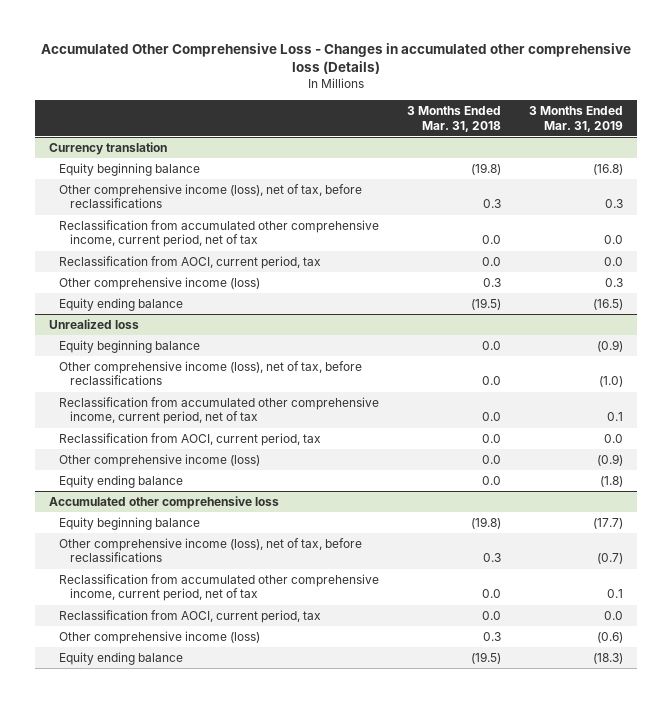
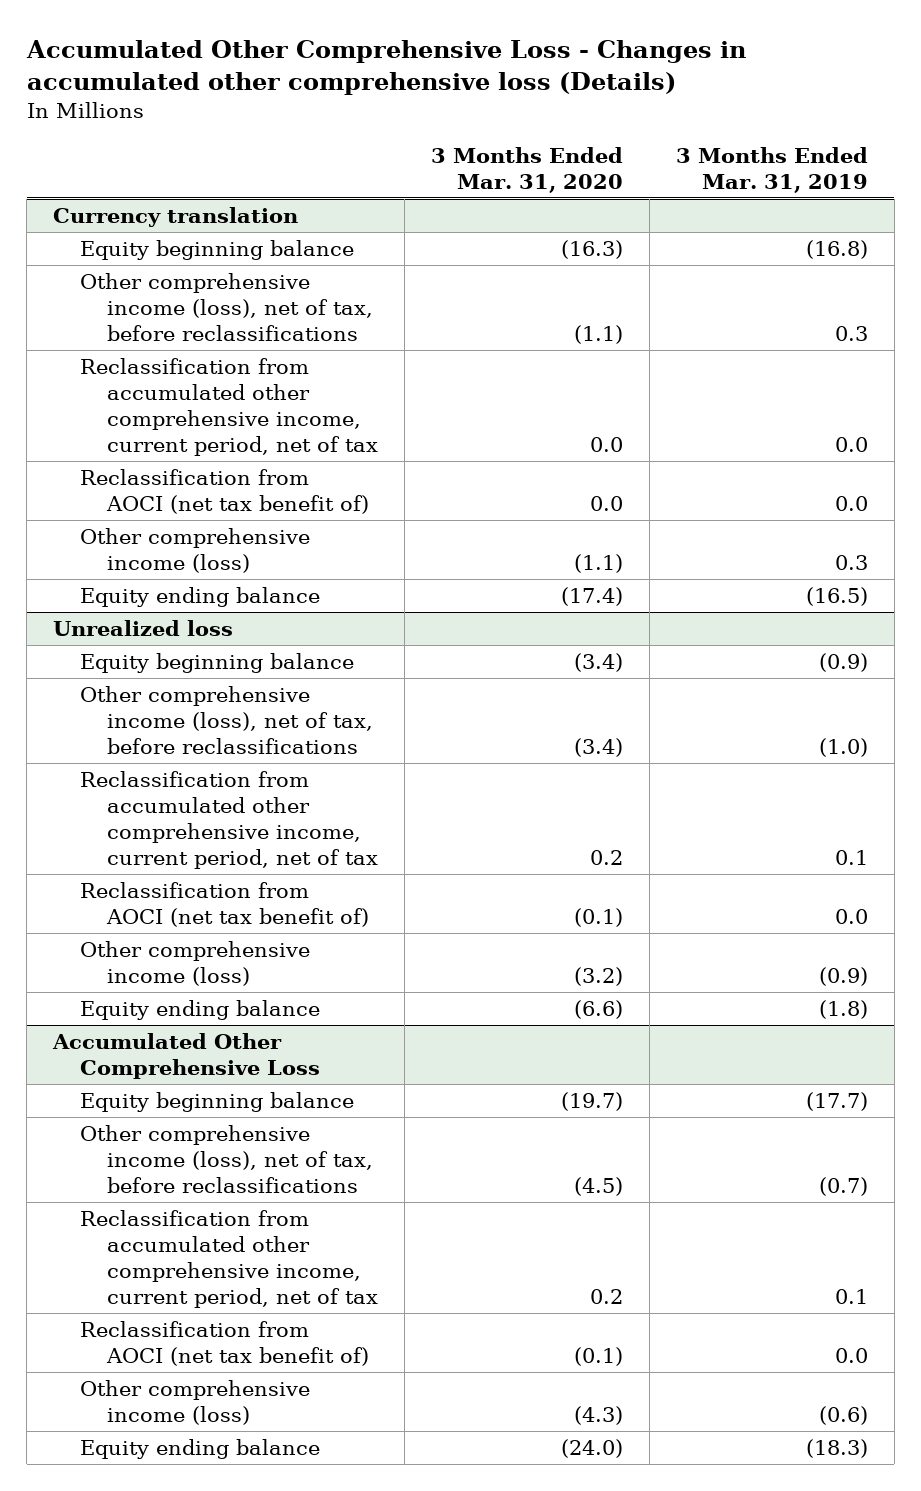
[407,106,502,132] 3 Months Ended Mar. 31, 2018 -> none
none -> [430,146,623,193] 3 Months Ended Mar. 31, 2020
[59,255,322,269] Reclassification from AOCI, current period, tax -> [80,469,370,515] Reclassification from AOCI (net tax benefit of)
[59,432,322,446] Reclassification from AOCI, current period, tax -> [80,882,370,928] Reclassification from AOCI (net tax benefit of)
[48,495,279,509] Accumulated other comprehensive loss -> [52,1033,321,1080] Accumulated Other Comprehensive Loss
[59,609,322,623] Reclassification from AOCI, current period, tax -> [80,1321,370,1367] Reclassification from AOCI (net tax benefit of)

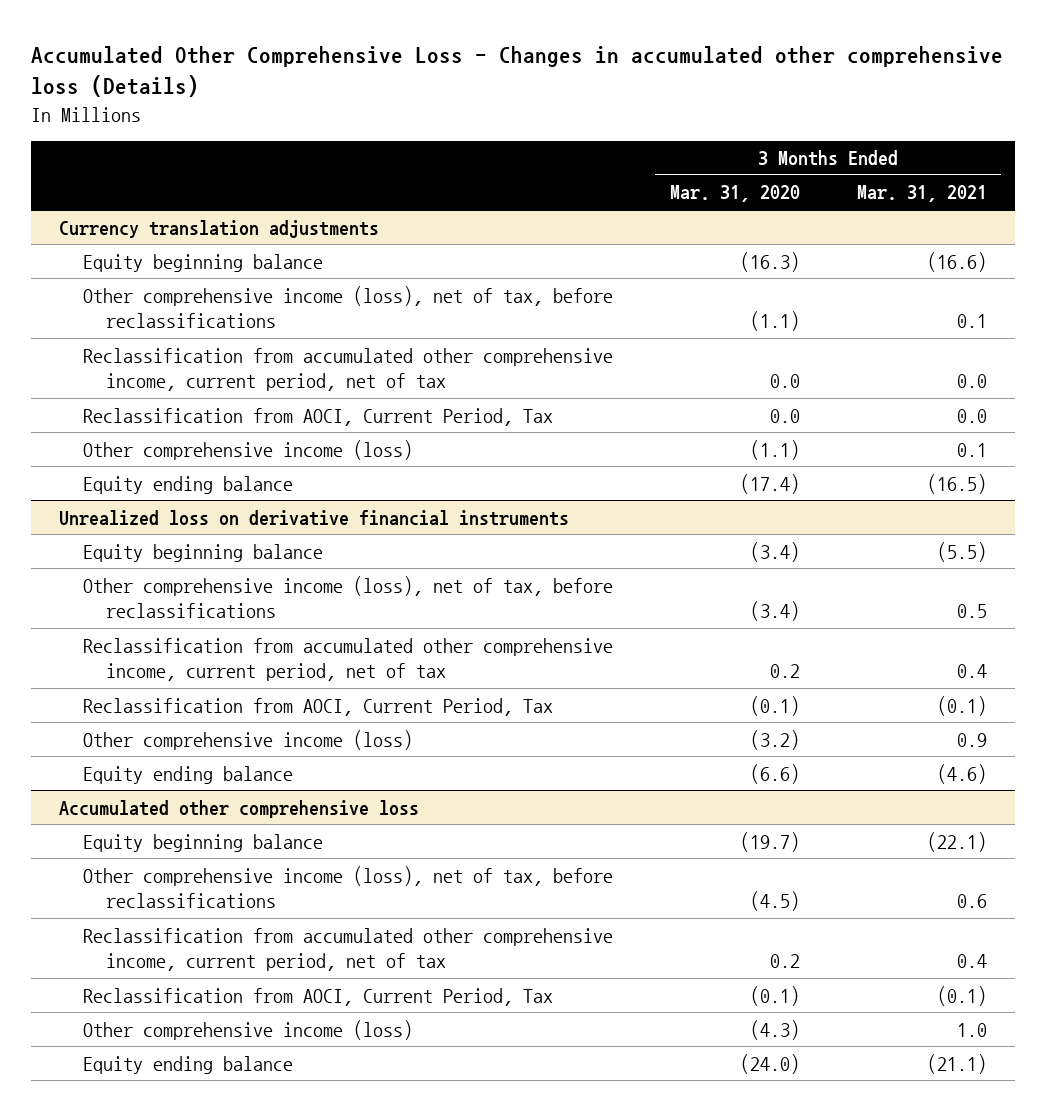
[675,146,868,193] 3 Months Ended Mar. 31, 2019 -> none
none -> [856,185,987,203] Mar. 31, 2021
[53,207,299,228] Currency translation -> [59,219,380,238] Currency translation adjustments
[80,469,370,515] Reclassification from AOCI (net tax benefit of) -> [82,407,553,426] Reclassification from AOCI, Current Period, Tax
[53,620,234,637] Unrealized loss -> [59,509,570,526] Unrealized loss on derivative financial instruments
[80,882,370,928] Reclassification from AOCI (net tax benefit of) -> [82,697,553,716] Reclassification from AOCI, Current Period, Tax
[52,1033,321,1080] Accumulated Other Comprehensive Loss -> [59,799,420,818] Accumulated other comprehensive loss
[80,1321,370,1367] Reclassification from AOCI (net tax benefit of) -> [82,987,553,1006] Reclassification from AOCI, Current Period, Tax

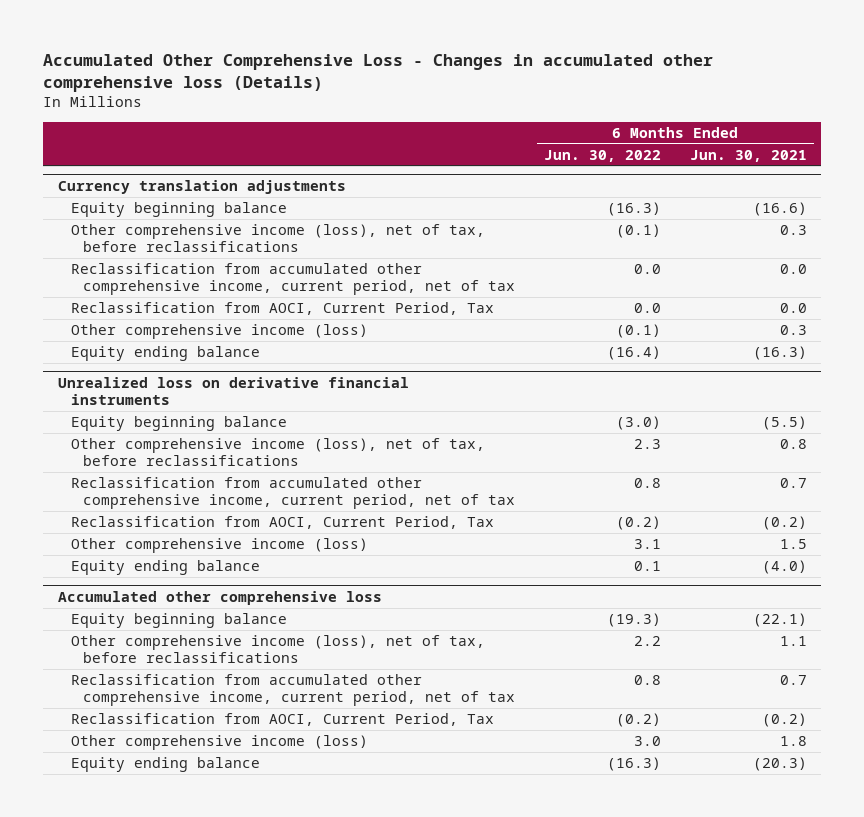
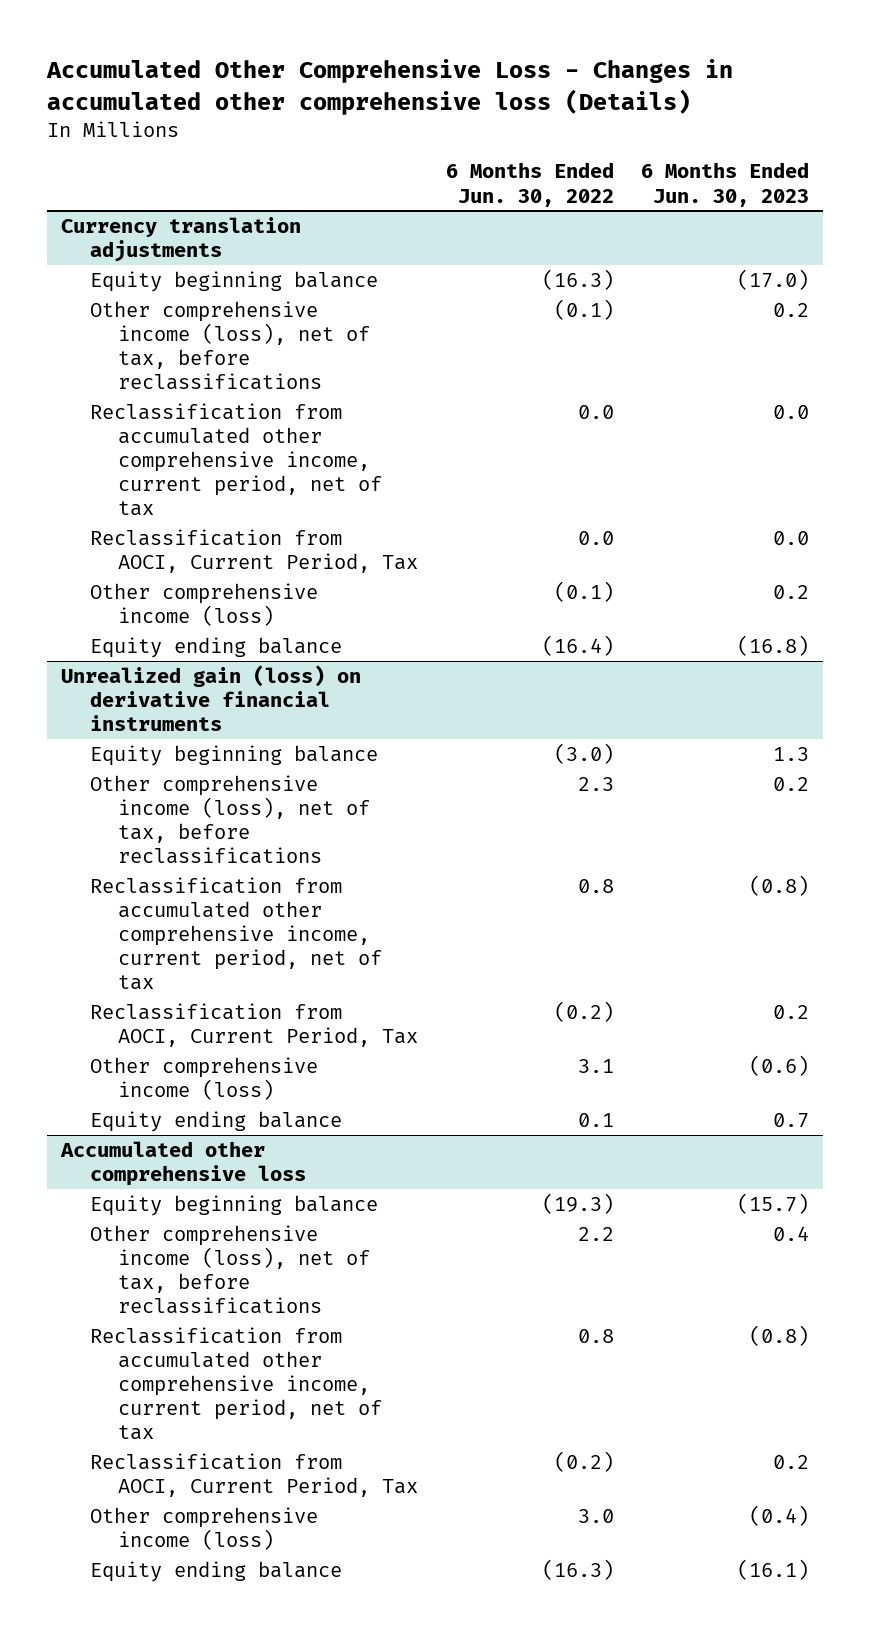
[689,149,807,162] Jun. 30, 2021 -> none
none -> [641,162,810,207] 6 Months Ended Jun. 30, 2023
[57,376,409,405] Unrealized loss on derivative financial instruments -> [60,664,361,732] Unrealized gain (loss) on derivative financial instruments

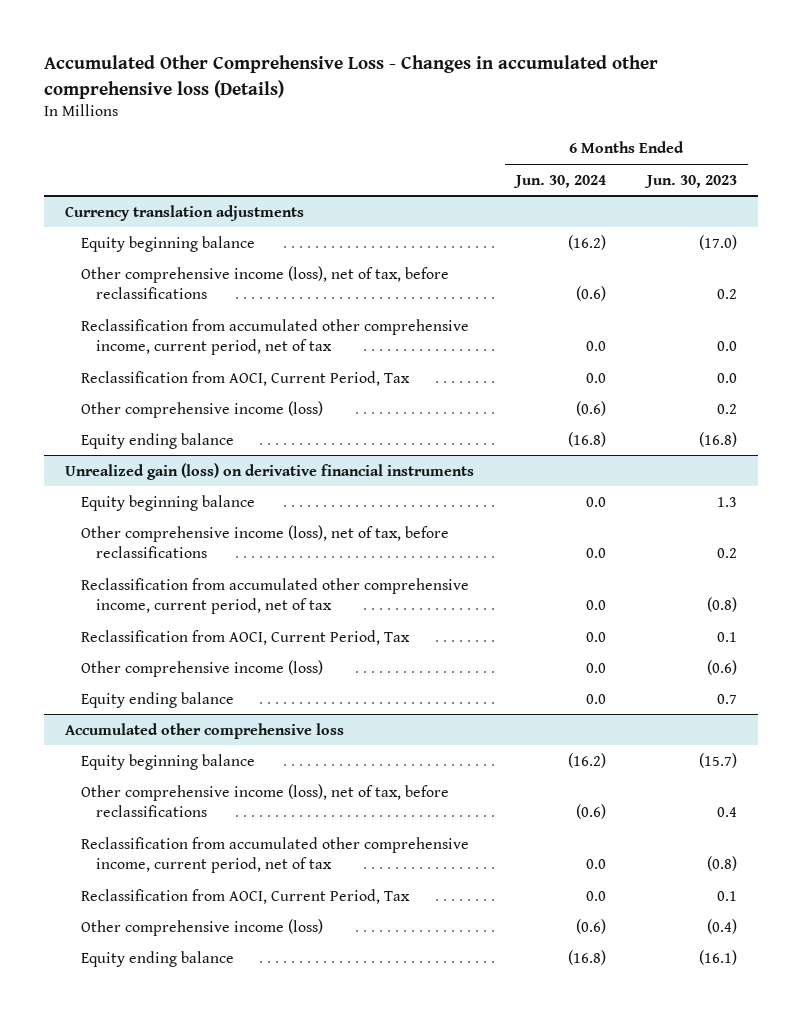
[445,162,614,207] 6 Months Ended Jun. 30, 2022 -> none
none -> [512,174,606,188] Jun. 30, 2024
[773,1004,810,1019] 0.2 -> [717,631,738,642] 0.1
[773,1454,810,1469] 0.2 -> [717,890,738,901] 0.1

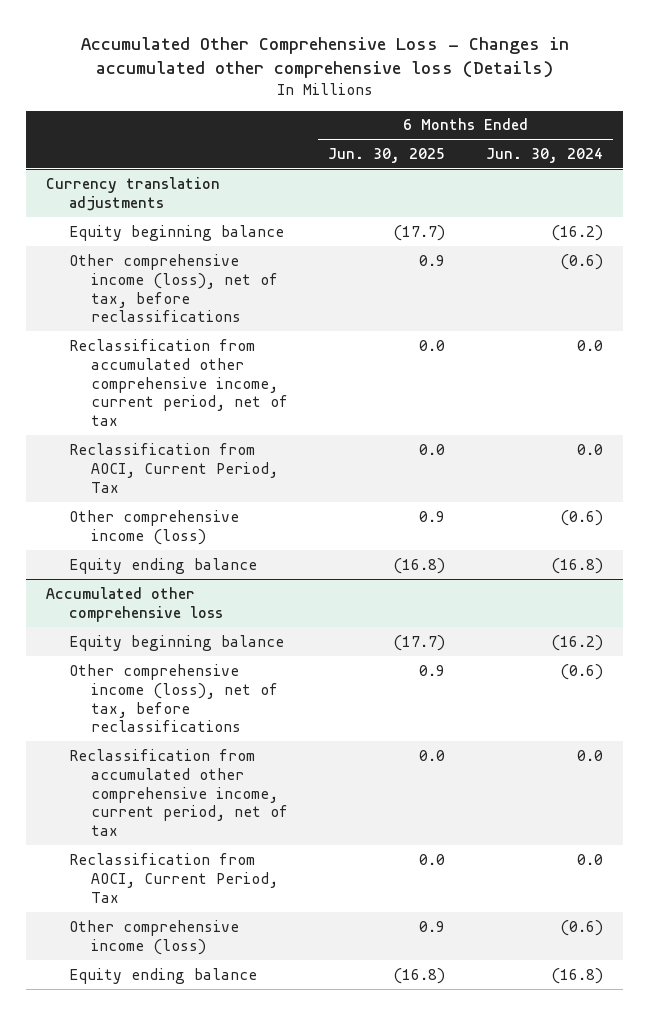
[644,174,738,188] Jun. 30, 2023 -> none
none -> [328,148,446,164] Jun. 30, 2025
[64,462,474,480] Unrealized gain (loss) on derivative financial instruments -> none
[80,494,255,511] Equity beginning balance -> none
[80,524,449,559] Other comprehensive income (loss), net of tax, before reclassifications -> none
[80,577,469,615] Reclassification from accumulated other comprehensive income, current period, net of tax -> none
[80,629,410,645] Reclassification from AOCI, Current Period, Tax -> none
[80,659,323,677] Other comprehensive income (loss) -> none
[80,691,234,708] Equity ending balance -> none

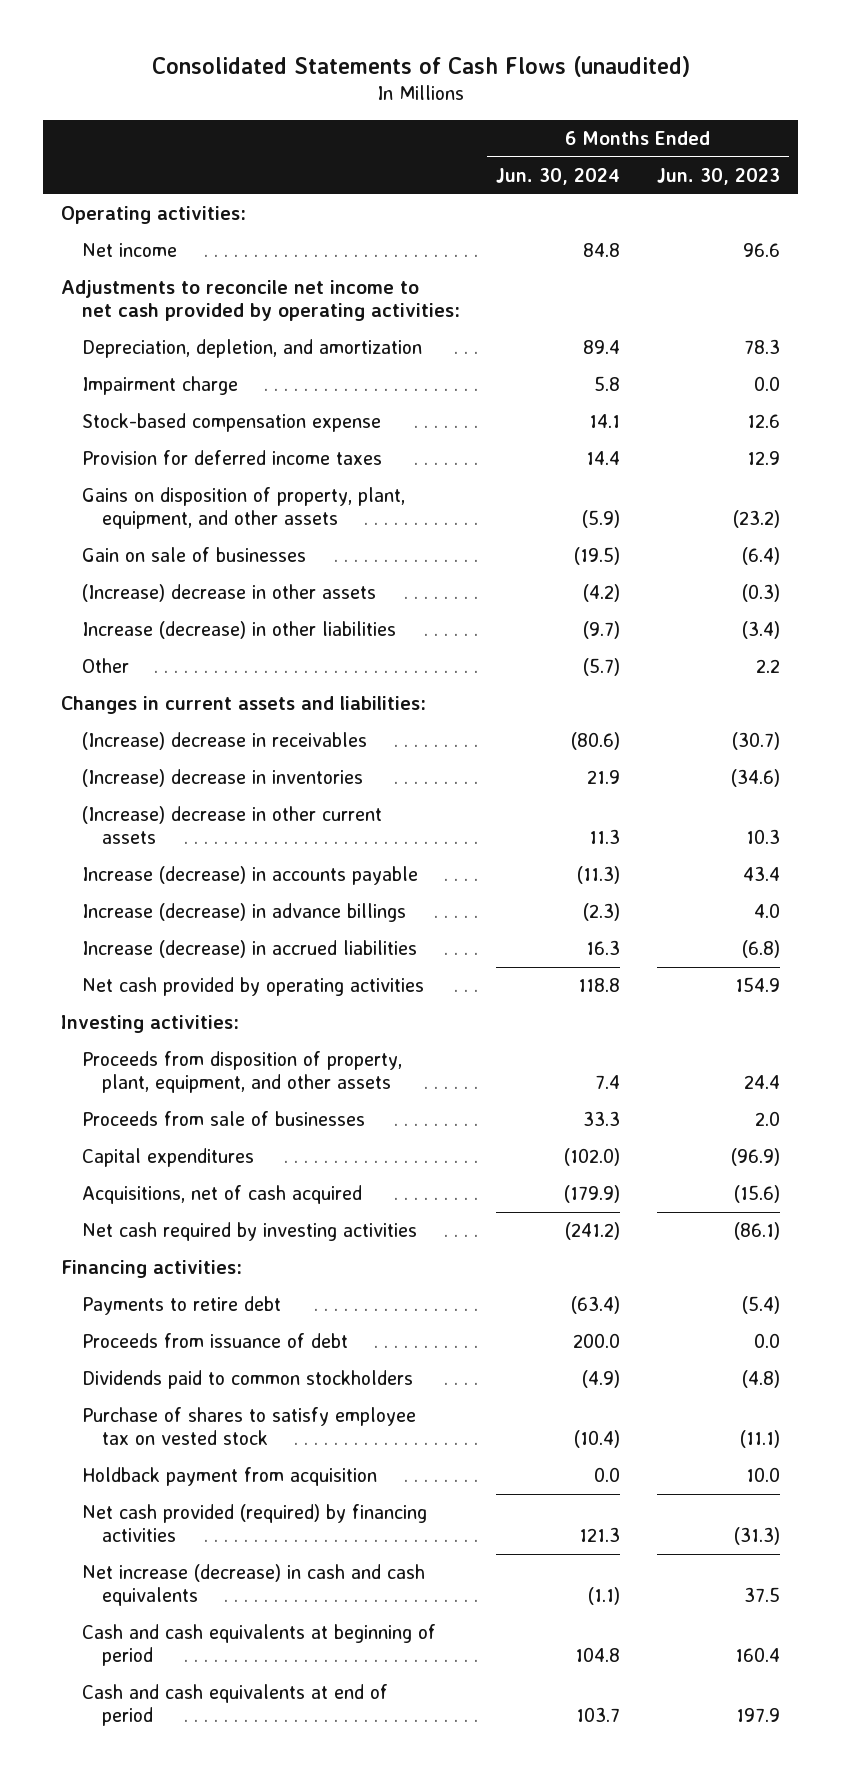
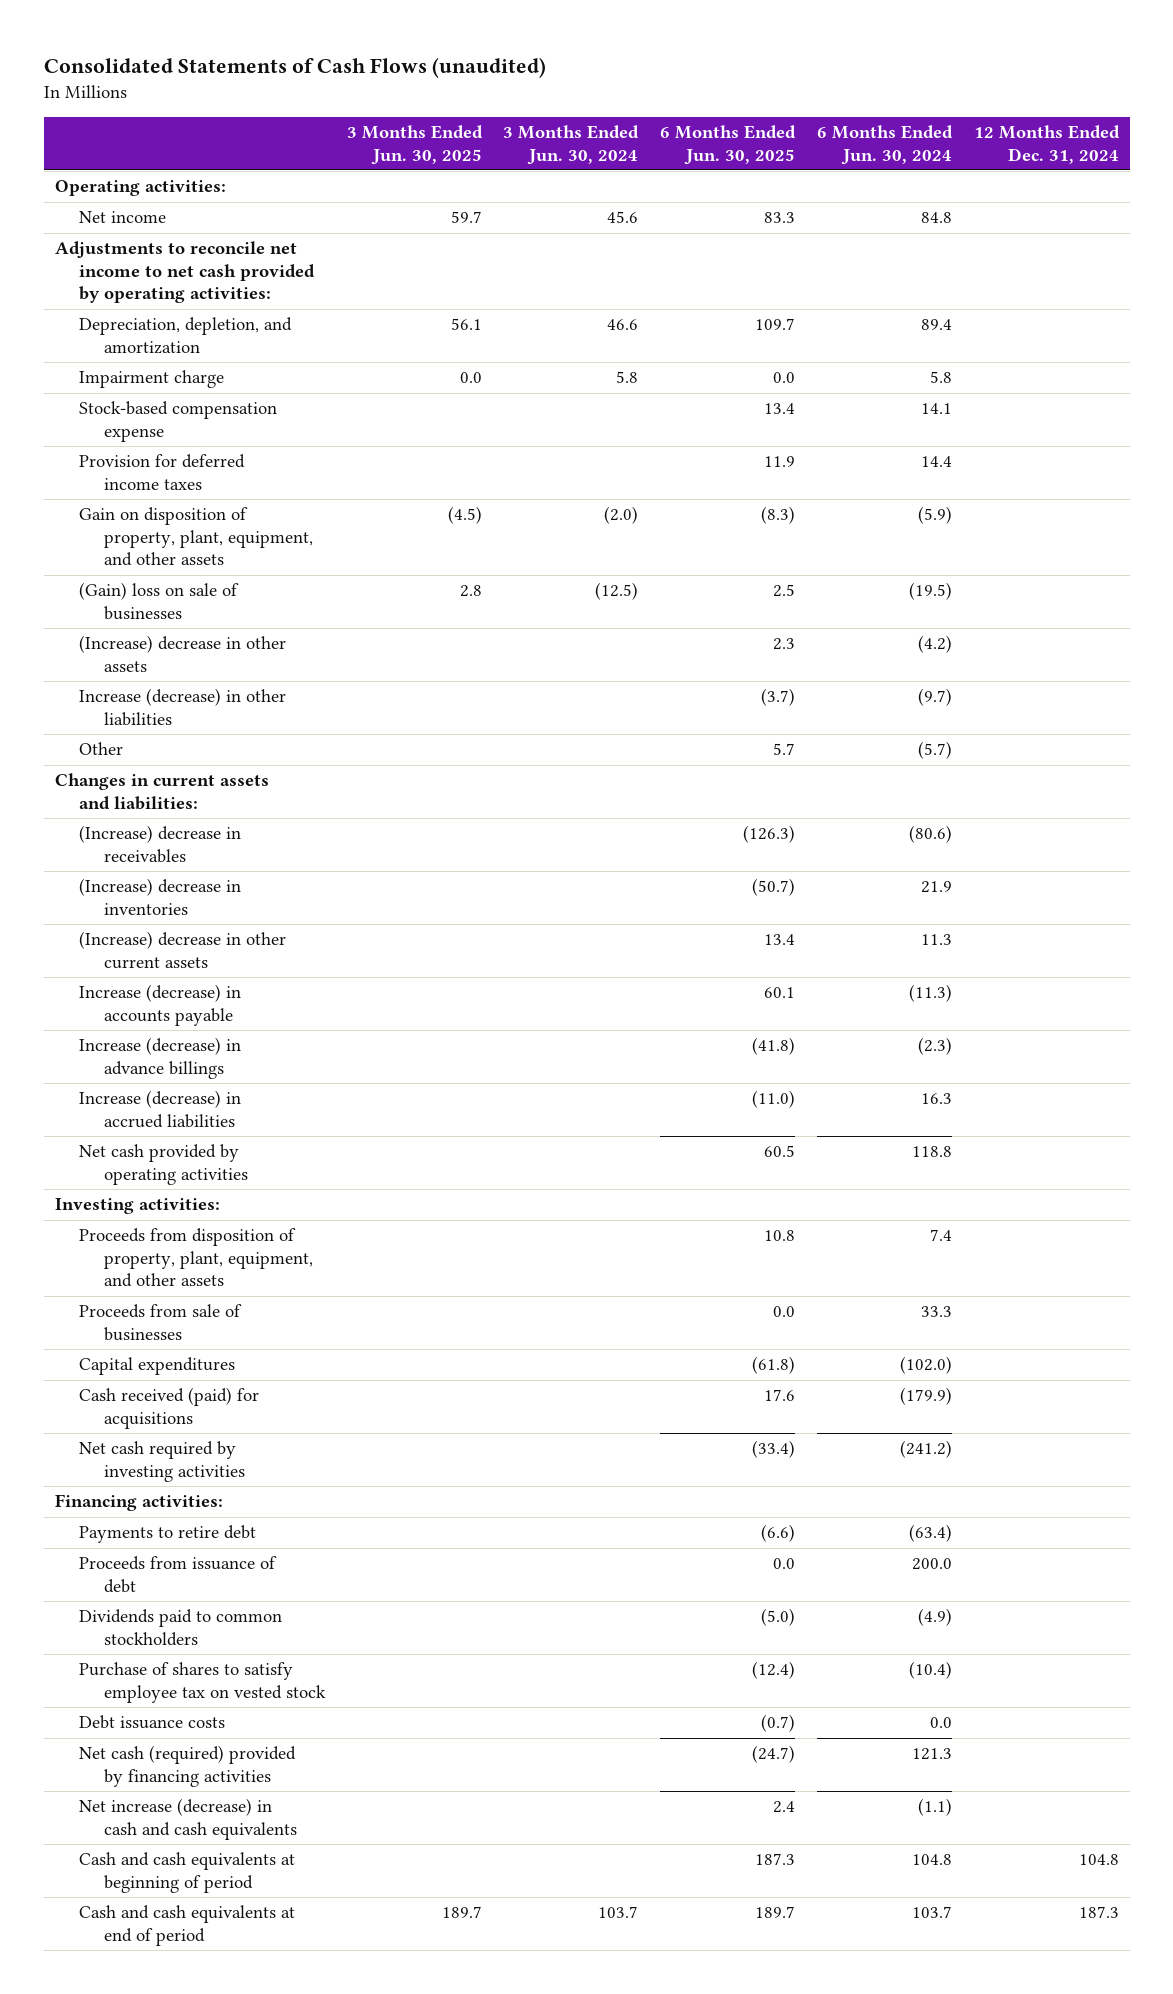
[656,168,780,186] Jun. 30, 2023 -> none
none -> [346,125,483,165] 3 Months Ended Jun. 30, 2025
none -> [503,125,640,165] 3 Months Ended Jun. 30, 2024
none -> [660,125,797,165] 6 Months Ended Jun. 30, 2025
none -> [973,125,1120,164] 12 Months Ended Dec. 31, 2024
[81,487,405,530] Gains on disposition of property, plant, equipment, and other assets -> [79,507,313,567] Gain on disposition of property, plant, equipment, and other assets
[81,547,306,563] Gain on sale of businesses -> [79,582,240,620] (Gain) loss on sale of businesses
[81,1185,362,1205] Acquisitions, net of cash acquired -> [79,1387,260,1429] Cash received (paid) for acquisitions
[81,1467,377,1487] Holdback payment from acquisition -> none
none -> [79,1715,226,1730] Debt issuance costs
[81,1504,427,1543] Net cash provided (required) by financing activities -> [79,1745,297,1787] Net cash (required) provided by financing activities

